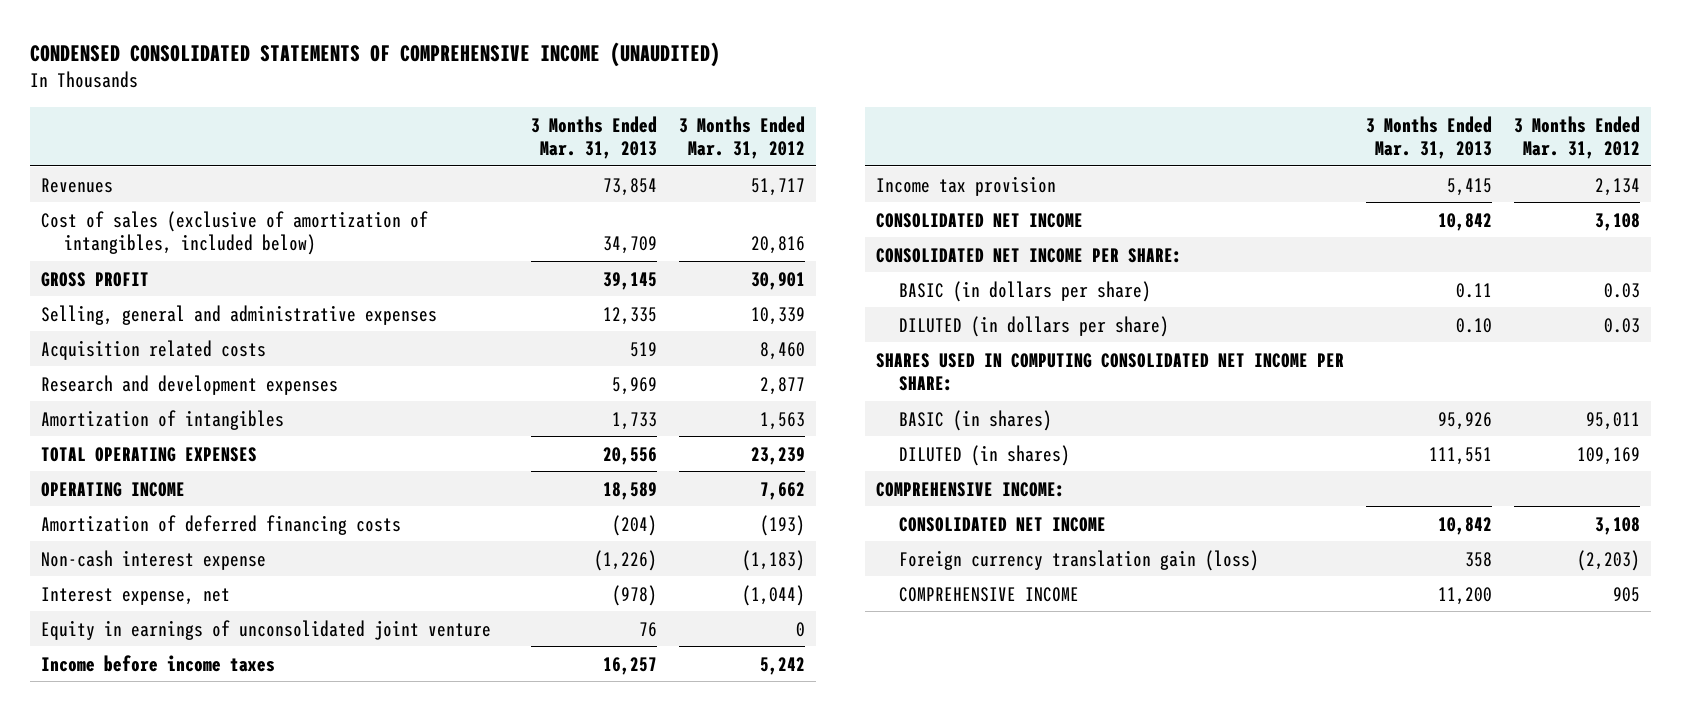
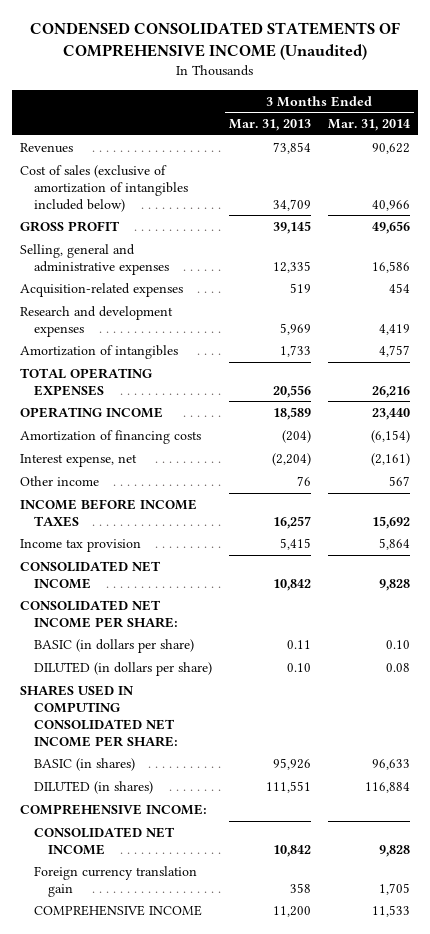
[30,41,721,67] CONDENSED CONSOLIDATED STATEMENTS OF COMPREHENSIVE INCOME (UNAUDITED) -> [29,22,400,61] CONDENSED CONSOLIDATED STATEMENTS OF COMPREHENSIVE INCOME (Unaudited)
[679,115,806,160] 3 Months Ended Mar. 31, 2012 -> none
none -> [327,119,410,132] Mar. 31, 2014
[41,210,429,256] Cost of sales (exclusive of amortization of intangibles, included below) -> [20,164,189,212] Cost of sales (exclusive of amortization of intangibles included below)
[41,339,267,360] Acquisition related costs -> [20,282,184,297] Acquisition-related expenses
[41,549,267,570] Non-cash interest expense -> none
[41,619,492,640] Equity in earnings of unconsolidated joint venture -> none
[41,514,402,535] Amortization of deferred financing costs -> [20,429,202,444] Amortization of financing costs
[612,584,658,606] (978) -> [271,452,311,466] (2,204)
none -> [20,475,100,486] Other income
[41,654,276,672] Income before income taxes -> [20,498,198,527] INCOME BEFORE INCOME TAXES
[899,549,1260,571] Foreign currency translation gain (loss) -> [34,865,198,897] Foreign currency translation gain

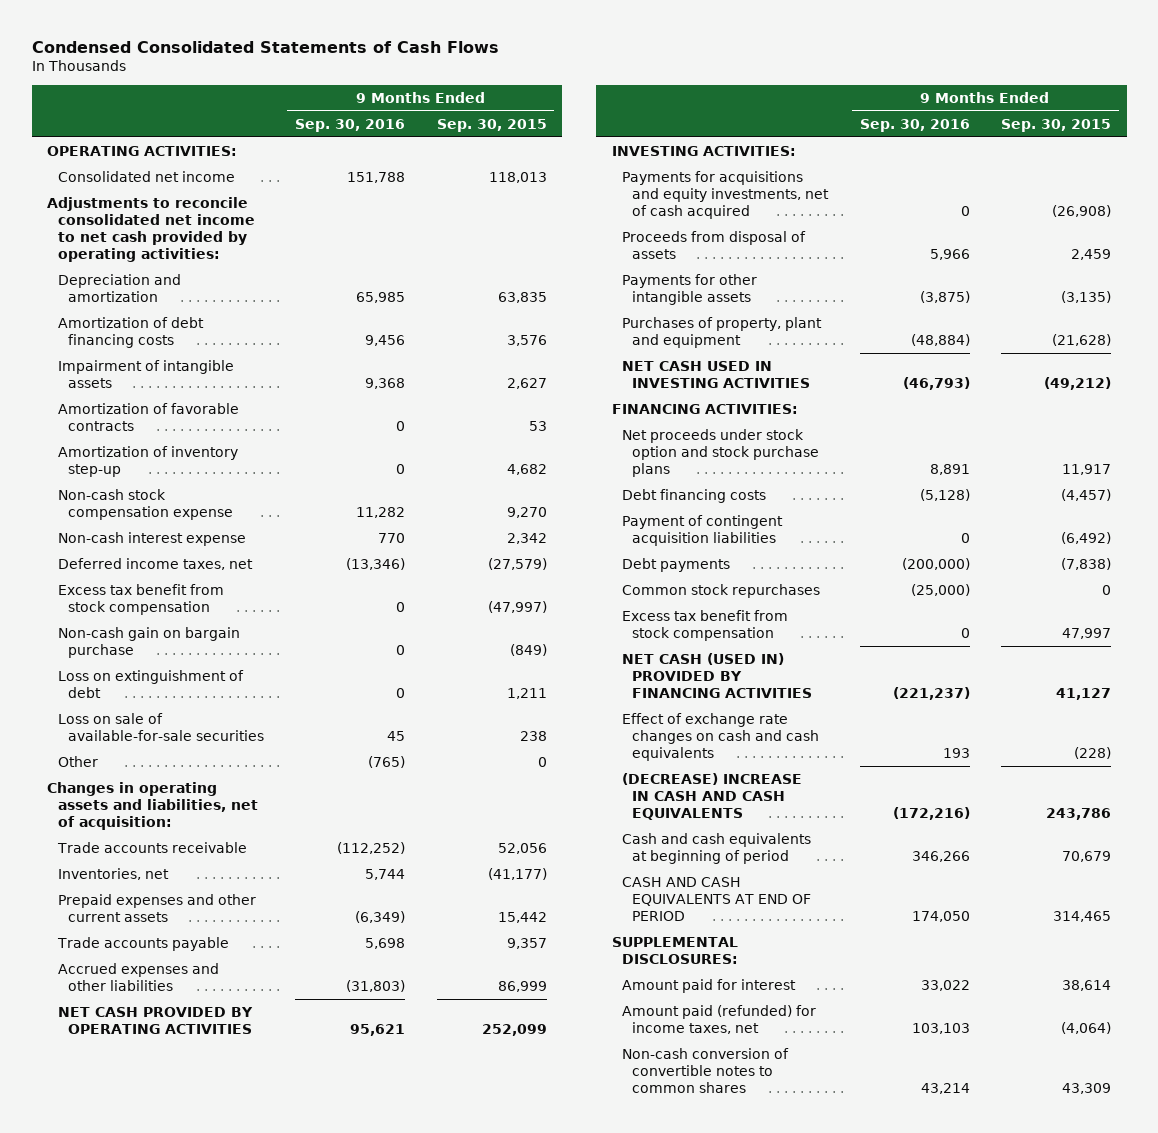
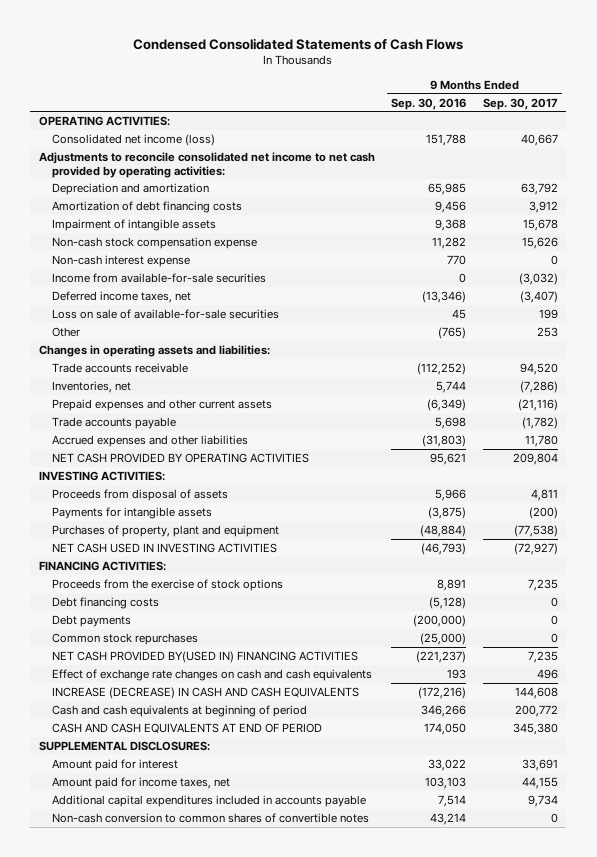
[436,118,547,132] Sep. 30, 2015 -> none
none -> [482,97,558,110] Sep. 30, 2017
[57,171,235,183] Consolidated net income -> [51,133,215,146] Consolidated net income (loss)
[57,403,239,432] Amortization of favorable contracts -> none
[57,446,238,478] Amortization of inventory step-up -> none
none -> [51,272,266,283] Income from available-for-sale securities
[57,584,224,616] Excess tax benefit from stock compensation -> none
[57,627,240,659] Non-cash gain on bargain purchase -> none
[57,670,244,699] Loss on extinguishment of debt -> none
[47,782,258,831] Changes in operating assets and liabilities, net of acquisition: -> [38,344,270,357] Changes in operating assets and liabilities:
[622,171,830,220] Payments for acquisitions and equity investments, net of cash acquired -> none
[622,274,758,306] Payments for other intangible assets -> [51,506,212,519] Payments for intangible assets
[622,429,820,478] Net proceeds under stock option and stock purchase plans -> [51,578,283,591] Proceeds from the exercise of stock options
[622,515,784,547] Payment of contingent acquisition liabilities -> none
[622,610,789,642] Excess tax benefit from stock compensation -> none
[622,653,813,699] NET CASH (USED IN) PROVIDED BY FINANCING ACTIVITIES -> [51,650,358,663] NET CASH PROVIDED BY(USED IN) FINANCING ACTIVITIES
[622,773,803,821] (DECREASE) INCREASE IN CASH AND CASH EQUIVALENTS -> [51,686,359,699] INCREASE (DECREASE) IN CASH AND CASH EQUIVALENTS
[622,1005,817,1035] Amount paid (refunded) for income taxes, net -> [51,776,230,789] Amount paid for income taxes, net
none -> [51,794,366,807] Additional capital expenditures included in accounts payable
[622,1048,790,1094] Non-cash conversion of convertible notes to common shares -> [51,812,369,823] Non-cash conversion to common shares of convertible notes

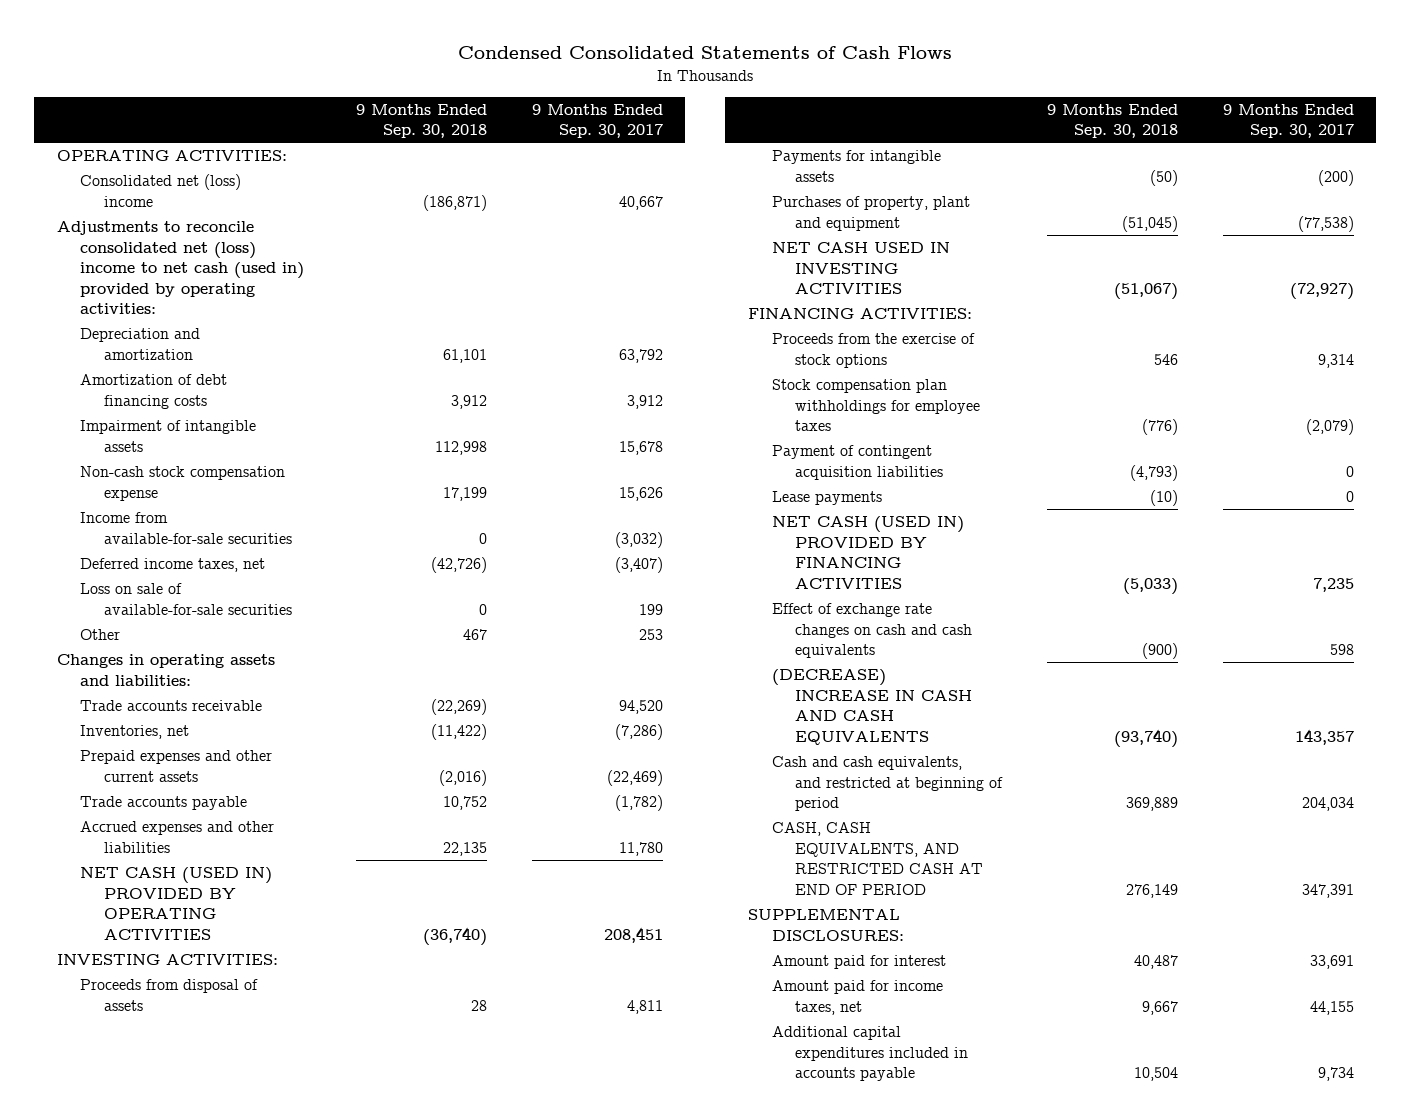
[391,97,467,110] Sep. 30, 2016 -> none
none -> [355,103,487,139] 9 Months Ended Sep. 30, 2018
[51,133,215,146] Consolidated net income (loss) -> [80,174,242,207] Consolidated net (loss) income
[38,151,375,178] Adjustments to reconcile consolidated net income to net cash provided by operating activities: -> [56,221,305,315] Adjustments to reconcile consolidated net (loss) income to net cash (used in) provided by operating activities:
[51,254,190,267] Non-cash interest expense -> none
[517,398,558,411] (21,116) -> [606,769,663,786] (22,469)
[51,452,309,463] NET CASH PROVIDED BY OPERATING ACTIVITIES -> [80,867,273,940] NET CASH (USED IN) PROVIDED BY OPERATING ACTIVITIES
[512,452,558,465] 209,804 -> [603,926,663,943] 208,451
[51,596,159,609] Debt financing costs -> none
[51,614,131,627] Debt payments -> none
[51,632,198,645] Common stock repurchases -> none
[527,578,558,591] 7,235 -> [1318,353,1355,368] 9,314
none -> [771,379,981,432] Stock compensation plan withholdings for employee taxes
none -> [771,445,944,480] Payment of contingent acquisition liabilities
none -> [771,491,882,506] Lease payments
[51,650,358,663] NET CASH PROVIDED BY(USED IN) FINANCING ACTIVITIES -> [771,516,964,589] NET CASH (USED IN) PROVIDED BY FINANCING ACTIVITIES
[536,668,558,679] 496 -> [1330,644,1355,656] 598
[51,686,359,699] INCREASE (DECREASE) IN CASH AND CASH EQUIVALENTS -> [771,669,973,745] (DECREASE) INCREASE IN CASH AND CASH EQUIVALENTS
[514,686,558,699] 144,608 -> [1295,728,1355,745] 143,357
[51,704,307,717] Cash and cash equivalents at beginning of period -> [771,756,1004,812] Cash and cash equivalents, and restricted at beginning of period
[514,704,558,717] 200,772 -> [1302,797,1355,812] 204,034
[51,722,322,733] CASH AND CASH EQUIVALENTS AT END OF PERIOD -> [771,822,984,895] CASH, CASH EQUIVALENTS, AND RESTRICTED CASH AT END OF PERIOD
[512,722,558,735] 345,380 -> [1302,883,1355,898] 347,391
[51,812,369,823] Non-cash conversion to common shares of convertible notes -> none

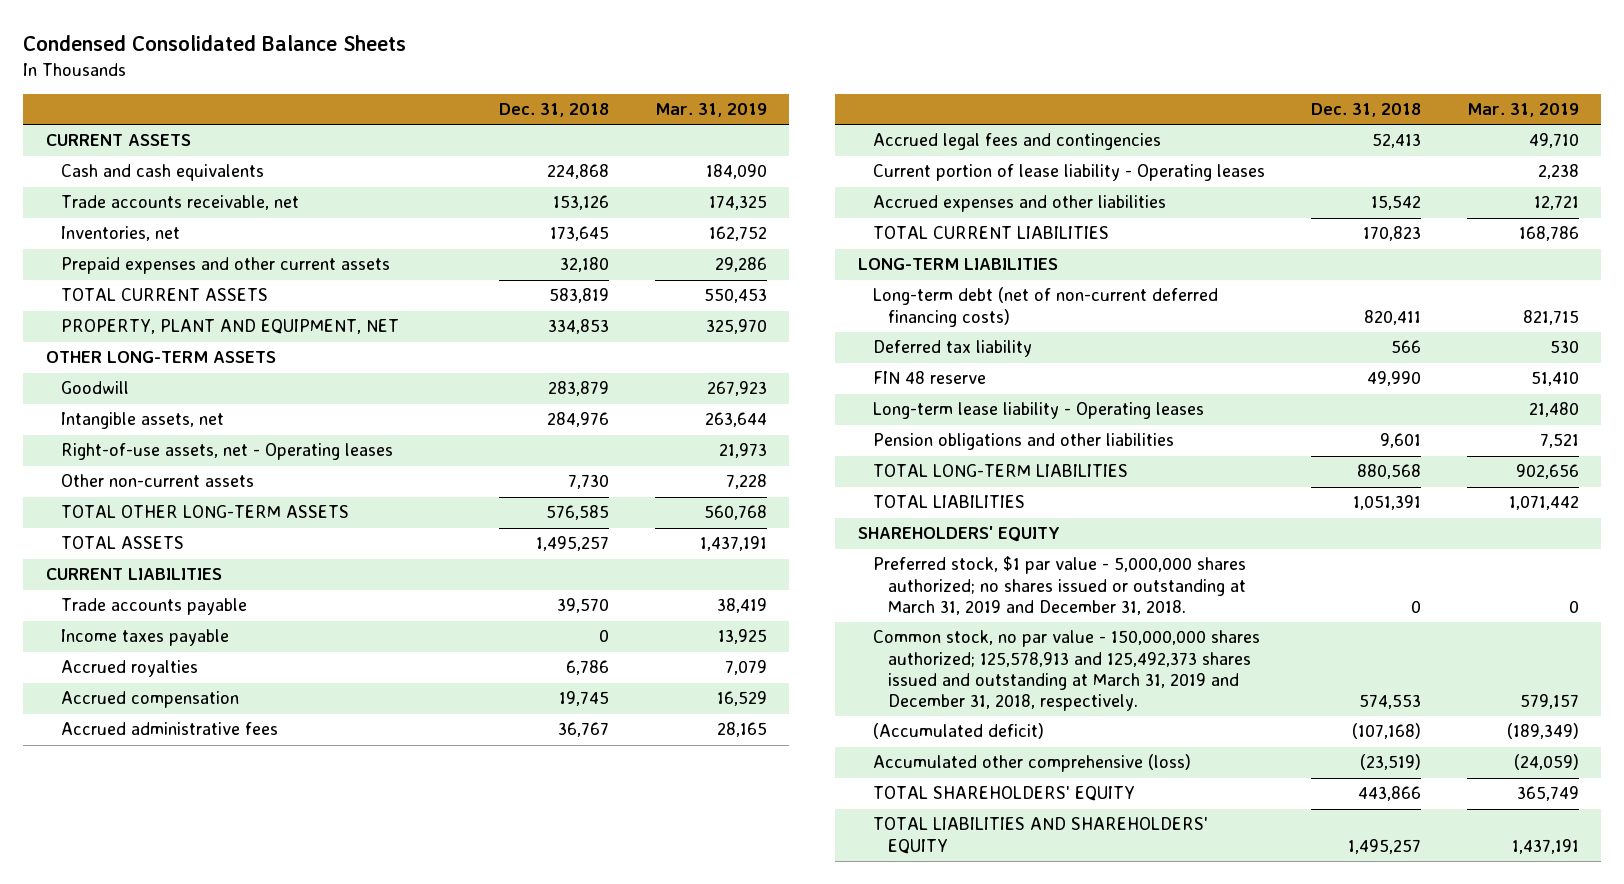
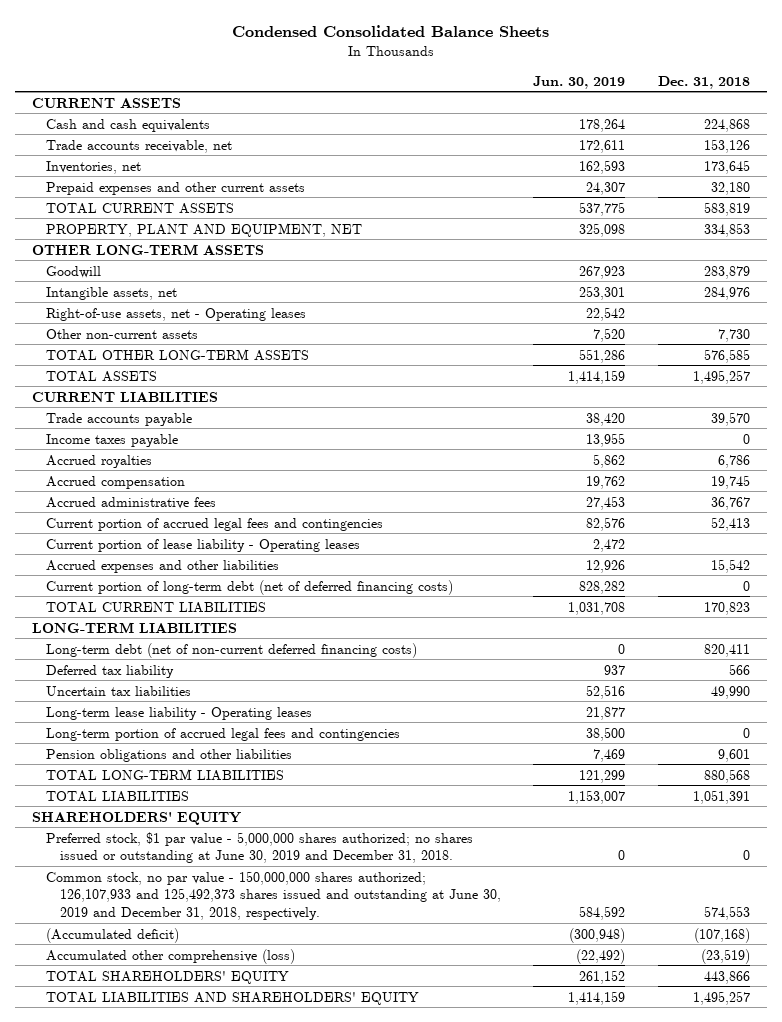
[654,103,767,118] Mar. 31, 2019 -> none
none -> [533,75,626,89] Jun. 30, 2019
[872,133,1161,151] Accrued legal fees and contingencies -> [45,517,383,531] Current portion of accrued legal fees and contingencies
none -> [45,579,453,595] Current portion of long-term debt (net of deferred financing costs)
[872,371,986,385] FIN 48 reserve -> [45,685,191,696] Uncertain tax liabilities
none -> [45,727,400,741] Long-term portion of accrued legal fees and contingencies
[872,556,1247,615] Preferred stock, $1 par value - 5,000,000 shares authorized; no shares issued or outstanding at March 31, 2019 and December 31, 2018. -> [45,831,473,864] Preferred stock, $1 par value - 5,000,000 shares authorized; no shares issued or outstanding at June 30, 2019 and December 31, 2018.
[872,630,1260,711] Common stock, no par value - 150,000,000 shares authorized; 125,578,913 and 125,492,373 shares issued and outstanding at March 31, 2019 and December 31, 2018, respectively. -> [45,870,501,920] Common stock, no par value - 150,000,000 shares authorized; 126,107,933 and 125,492,373 shares issued and outstanding at June 30, 2019 and December 31, 2018, respectively.

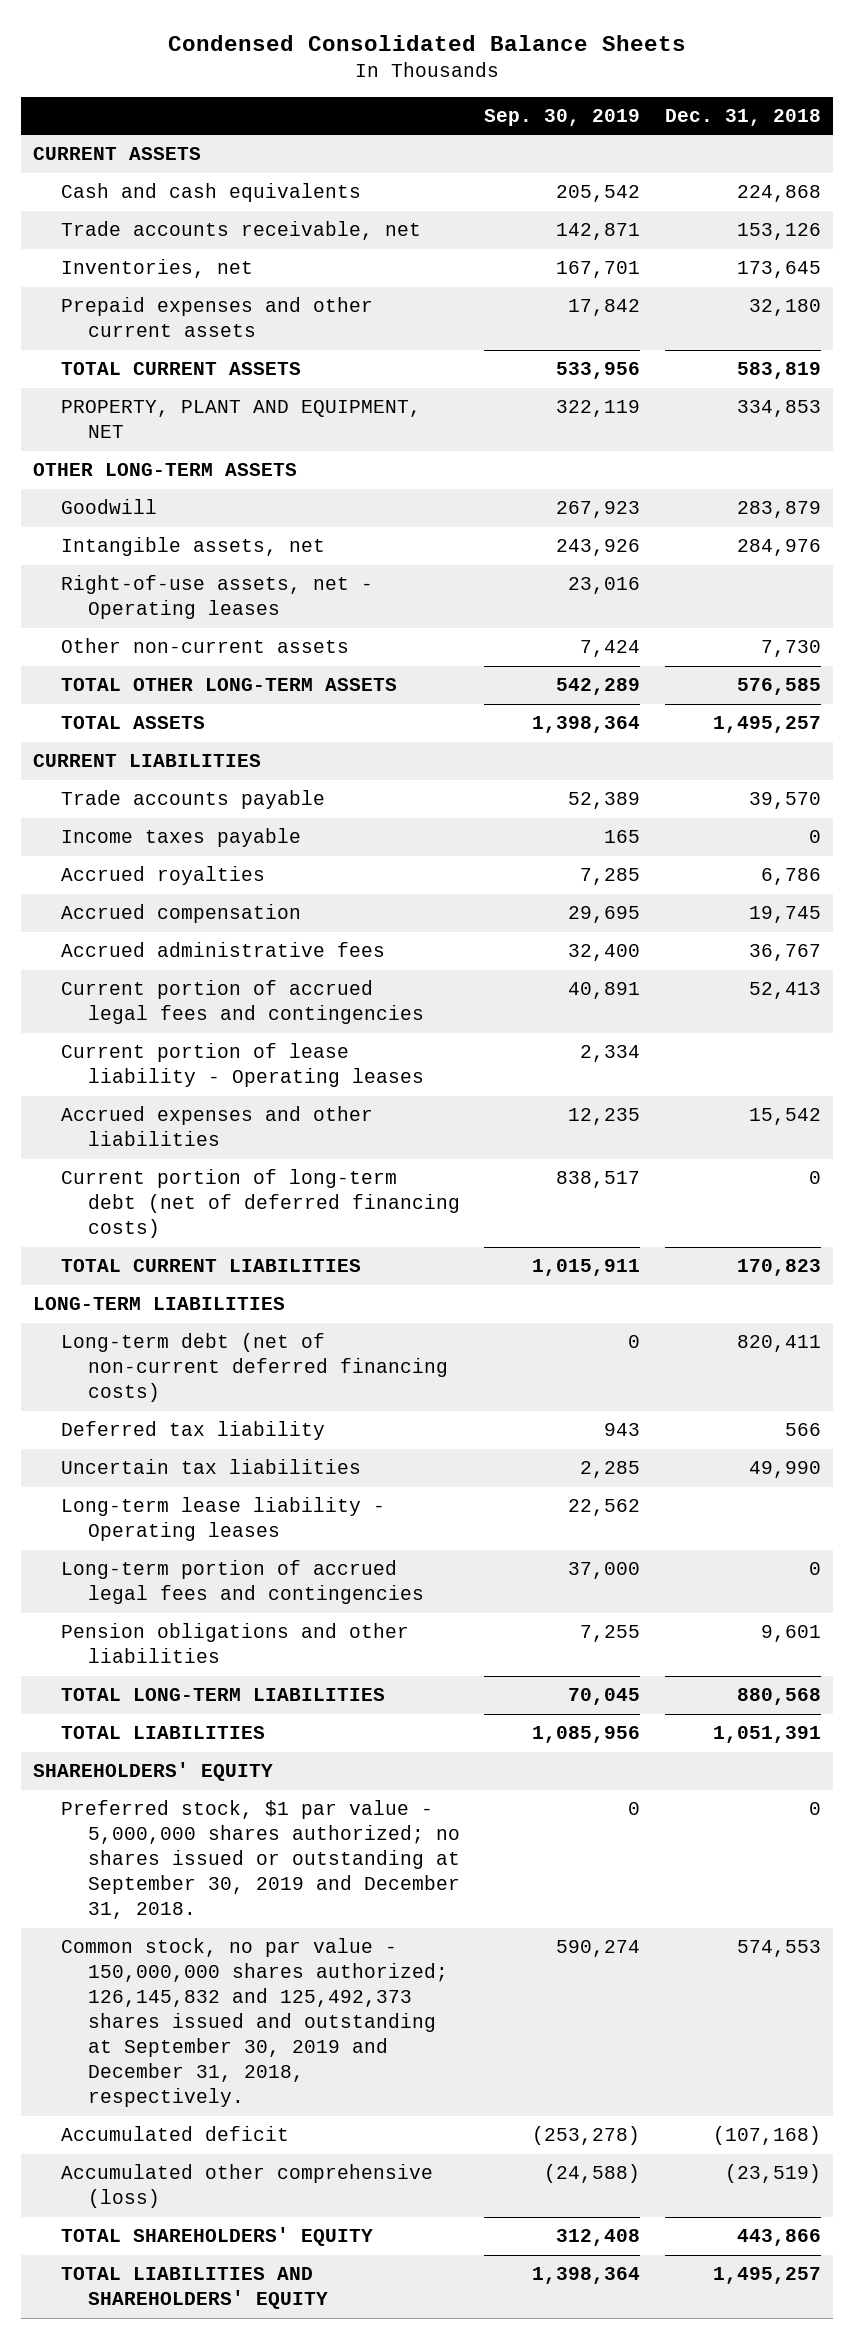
[533,75,626,89] Jun. 30, 2019 -> none
none -> [484,109,641,127] Sep. 30, 2019
[45,831,473,864] Preferred stock, $1 par value - 5,000,000 shares authorized; no shares issued or outstanding at June 30, 2019 and December 31, 2018. -> [60,1800,460,1920] Preferred stock, $1 par value - 5,000,000 shares authorized; no shares issued or outstanding at September 30, 2019 and December 31, 2018.
[45,870,501,920] Common stock, no par value - 150,000,000 shares authorized; 126,107,933 and 125,492,373 shares issued and outstanding at June 30, 2019 and December 31, 2018, respectively. -> [60,1938,448,2108] Common stock, no par value - 150,000,000 shares authorized; 126,145,832 and 125,492,373 shares issued and outstanding at September 30, 2019 and December 31, 2018, respectively.
[45,927,179,943] (Accumulated deficit) -> [60,2126,289,2142] Accumulated deficit

